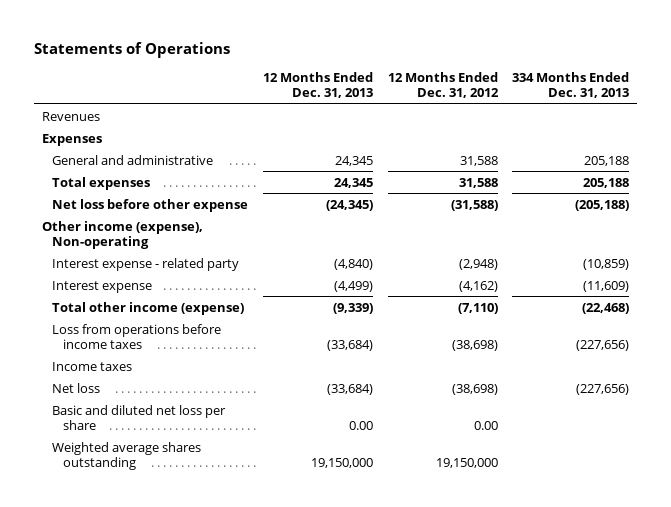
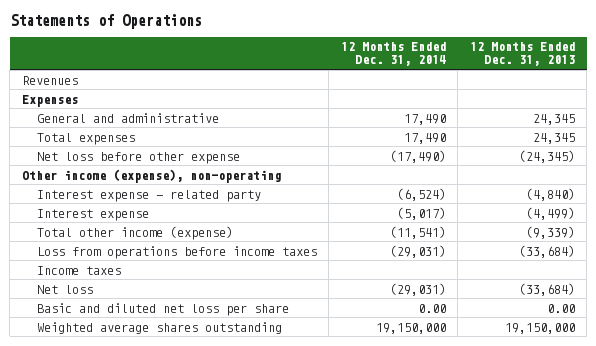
[387,71,499,99] 12 Months Ended Dec. 31, 2012 -> none
[512,71,630,99] 334 Months Ended Dec. 31, 2013 -> none
none -> [340,42,446,67] 12 Months Ended Dec. 31, 2014
[41,220,203,249] Other income (expense), Non-operating -> [21,168,281,183] Other income (expense), non-operating

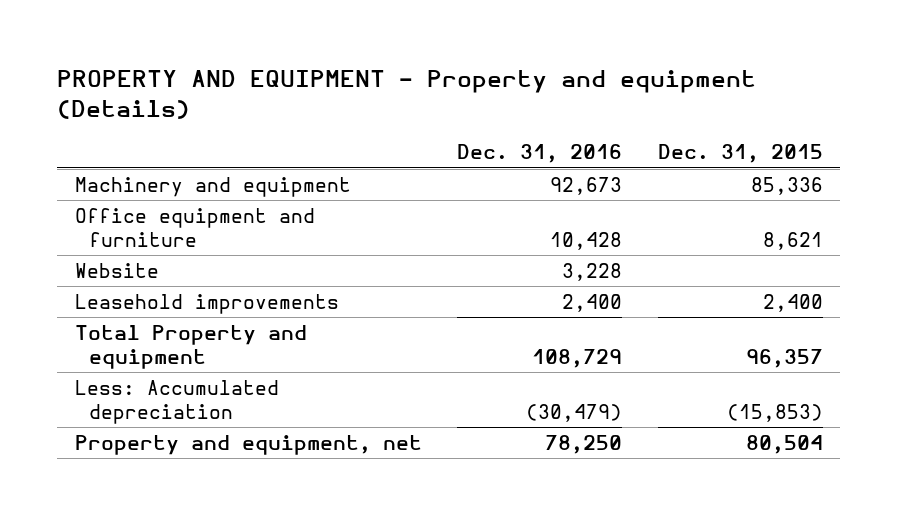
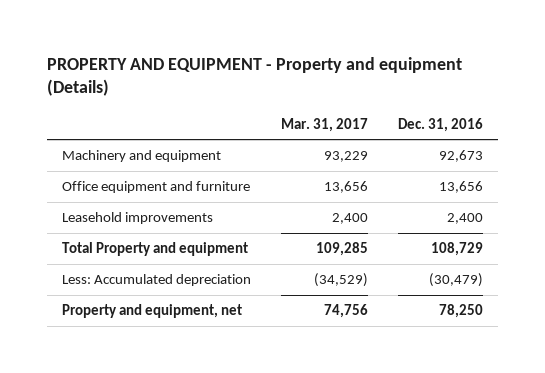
[657,144,823,164] Dec. 31, 2015 -> none
none -> [281,117,369,132] Mar. 31, 2017
[75,263,160,279] Website -> none
[550,231,623,250] 10,428 -> [439,181,484,194] 13,656

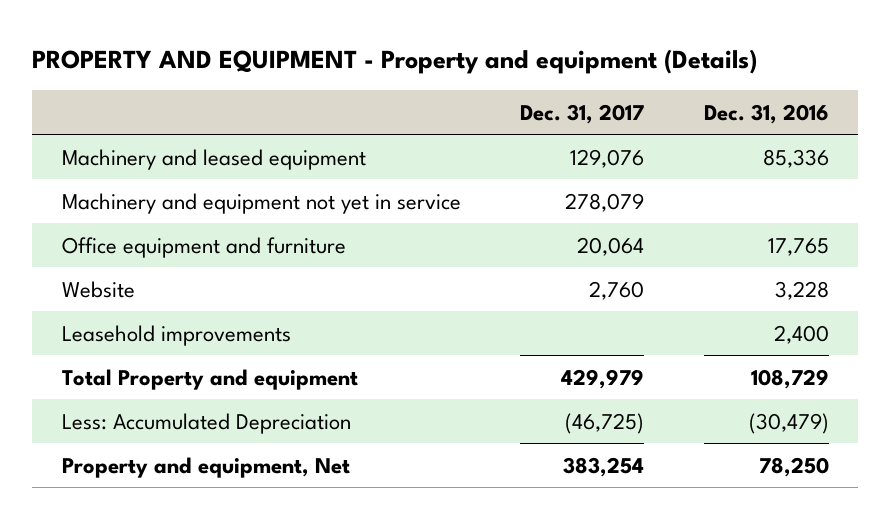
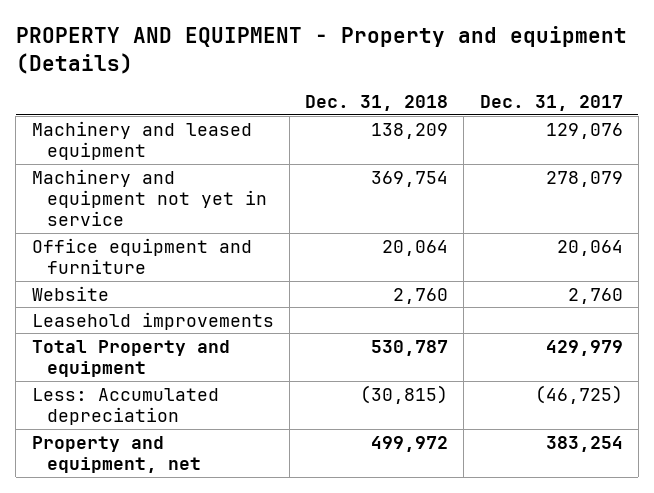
[703,103,829,124] Dec. 31, 2016 -> none
none -> [305,94,449,111] Dec. 31, 2018
[62,412,352,434] Less: Accumulated Depreciation -> [31,387,219,425] Less: Accumulated depreciation
[62,456,351,478] Property and equipment, Net -> [31,435,201,473] Property and equipment, net

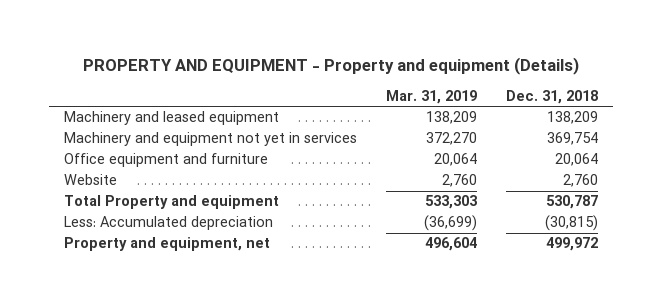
[479,94,623,111] Dec. 31, 2017 -> none
none -> [386,90,478,105] Mar. 31, 2019
[31,168,267,227] Machinery and equipment not yet in service -> [63,132,357,147] Machinery and equipment not yet in services
[31,311,274,330] Leasehold improvements -> none

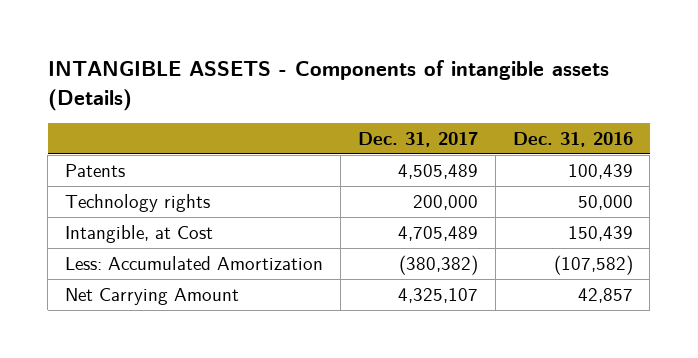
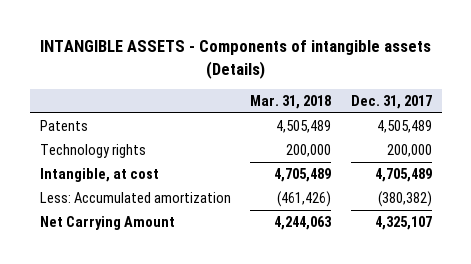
[512,131,633,147] Dec. 31, 2016 -> none
none -> [250,95,332,110] Mar. 31, 2018
[65,224,214,243] Intangible, at Cost -> [39,167,159,182] Intangible, at cost
[65,255,324,270] Less: Accumulated Amortization -> [39,191,231,203] Less: Accumulated amortization

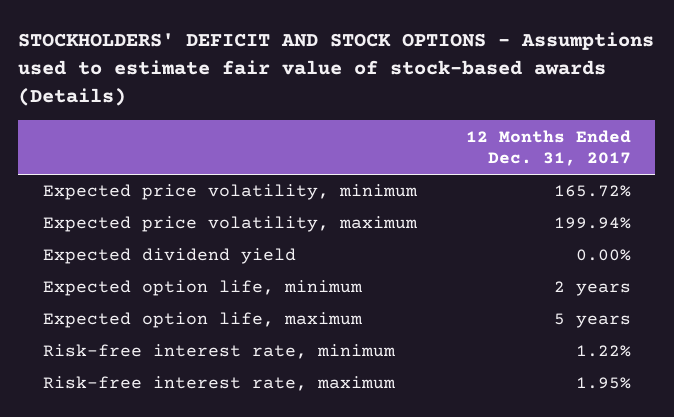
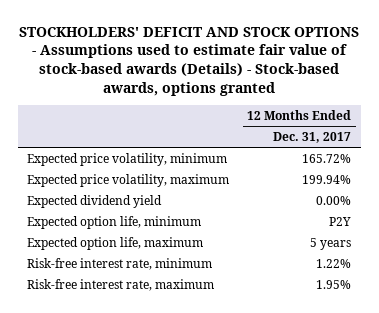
[18,32,655,107] STOCKHOLDERS' DEFICIT AND STOCK OPTIONS - Assumptions used to estimate fair value of stock-based awards (Details) -> [19,26,360,96] STOCKHOLDERS' DEFICIT AND STOCK OPTIONS - Assumptions used to estimate fair value of stock-based awards (Details) - Stock-based awards, options granted
[553,281,631,297] 2 years -> [329,216,352,226] P2Y

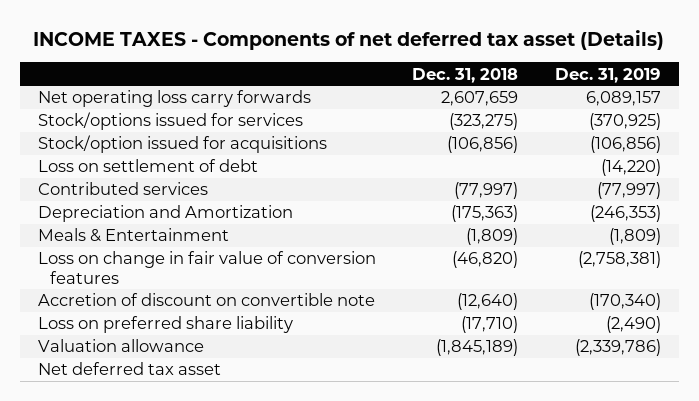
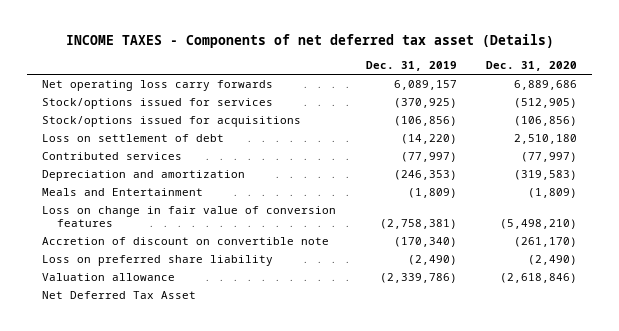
[412,67,519,83] Dec. 31, 2018 -> none
none -> [486,61,578,72] Dec. 31, 2020
[37,135,327,154] Stock/option issued for acquisitions -> [42,116,302,128] Stock/options issued for acquisitions
[37,205,293,223] Depreciation and Amortization -> [42,170,246,182] Depreciation and amortization
[37,228,229,243] Meals & Entertainment -> [42,188,204,197] Meals and Entertainment
[37,362,221,376] Net deferred tax asset -> [42,291,197,300] Net Deferred Tax Asset

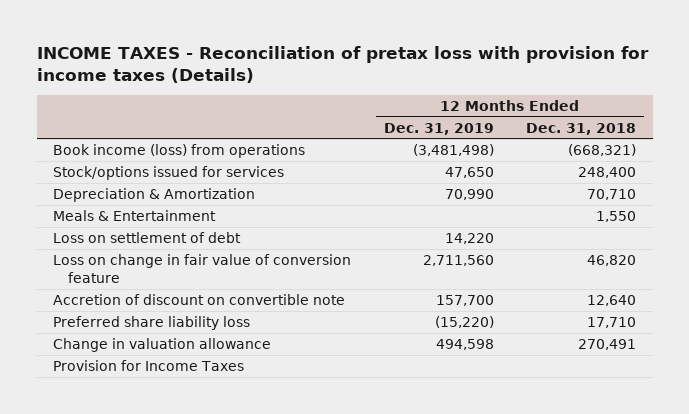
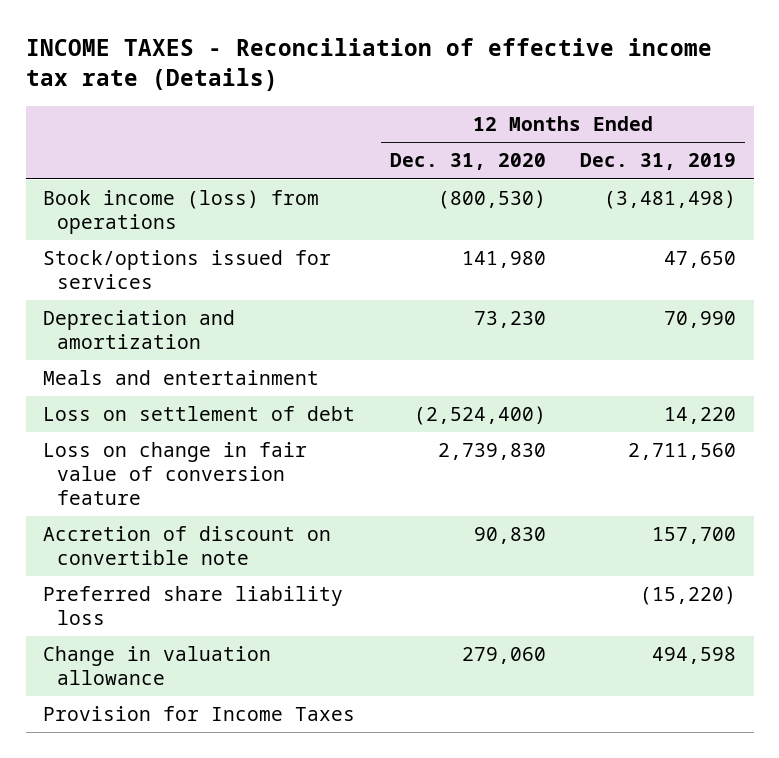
[36,45,649,83] INCOME TAXES - Reconciliation of pretax loss with provision for income taxes (Details) -> [25,38,712,92] INCOME TAXES - Reconciliation of effective income tax rate (Details)
[526,122,637,135] Dec. 31, 2018 -> none
none -> [389,153,546,171] Dec. 31, 2020
[53,187,256,202] Depreciation & Amortization -> [43,310,236,349] Depreciation and amortization
[53,209,217,221] Meals & Entertainment -> [43,370,320,386] Meals and entertainment

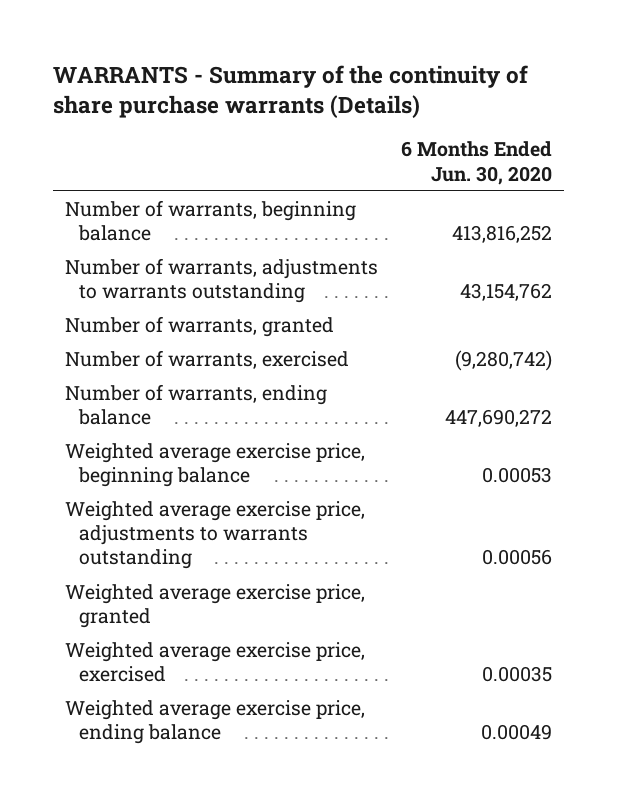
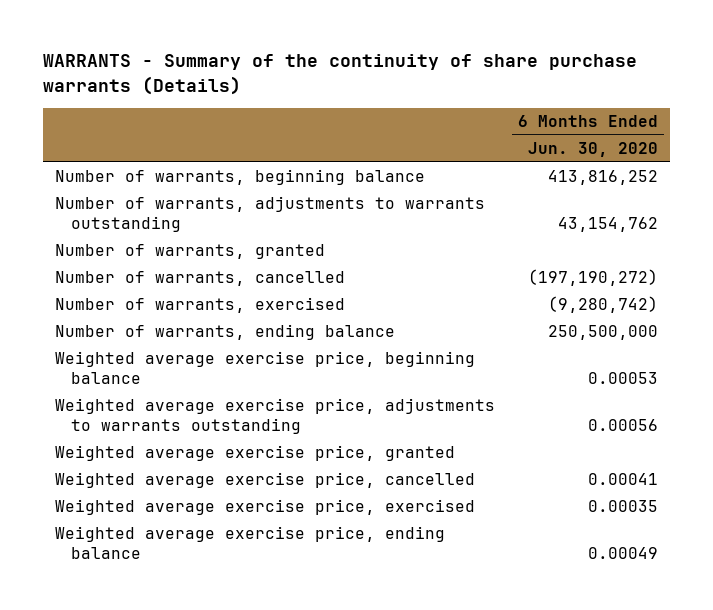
none -> [54,271,345,287] Number of warrants, cancelled
[445,409,553,428] 447,690,272 -> [548,325,659,341] 250,500,000
none -> [54,472,475,489] Weighted average exercise price, cancelled

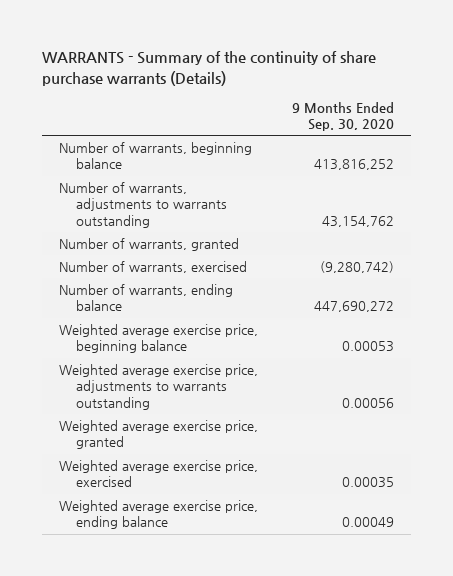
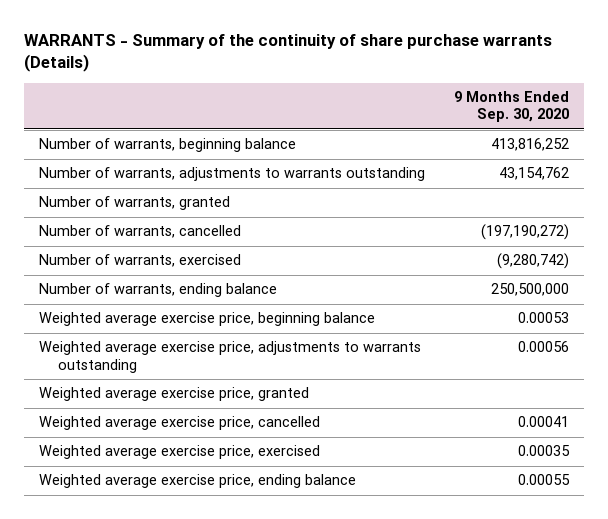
none -> [38,225,241,239] Number of warrants, cancelled
[313,301,394,313] 447,690,272 -> [491,283,570,297] 250,500,000
none -> [38,416,320,431] Weighted average exercise price, cancelled
[341,517,394,528] 0.00049 -> [518,474,571,486] 0.00055

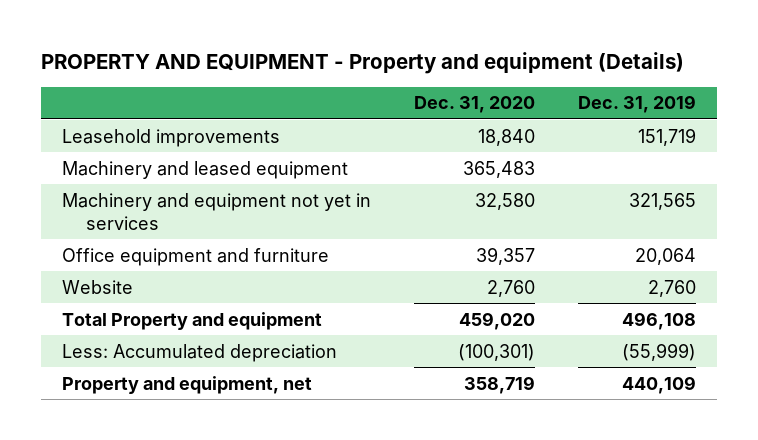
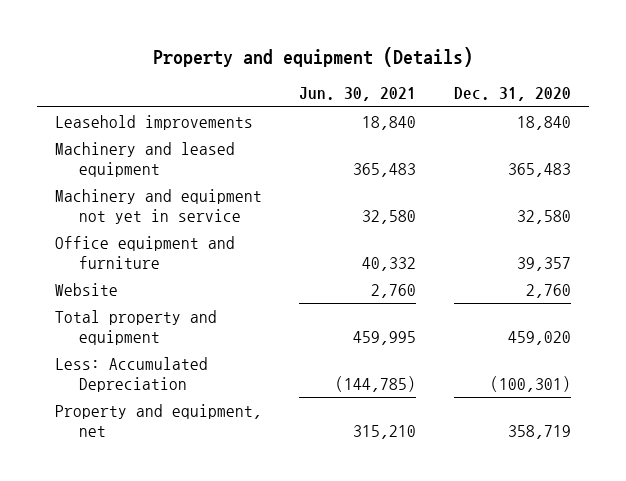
[41,51,685,74] PROPERTY AND EQUIPMENT - Property and equipment (Details) -> [152,46,473,67] Property and equipment (Details)
[577,95,696,114] Dec. 31, 2019 -> none
none -> [299,87,417,102] Jun. 30, 2021
[62,192,372,230] Machinery and equipment not yet in services -> [55,188,263,224] Machinery and equipment not yet in service
[62,311,323,330] Total Property and equipment -> [55,309,218,345] Total property and equipment
[62,343,338,362] Less: Accumulated depreciation -> [55,356,209,392] Less: Accumulated Depreciation

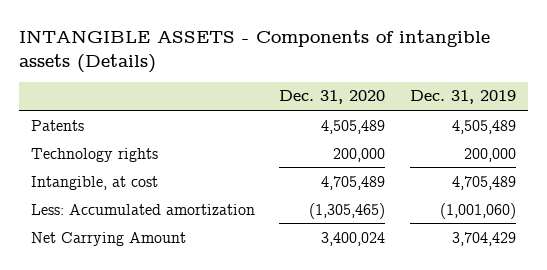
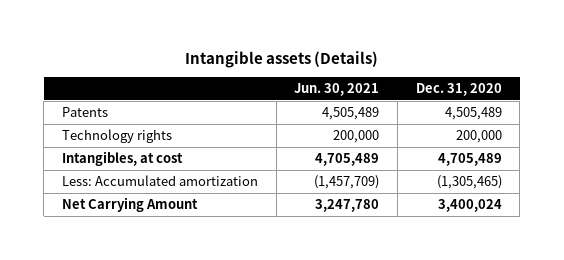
[18,29,490,73] INTANGIBLE ASSETS - Components of intangible assets (Details) -> [184,51,378,69] Intangible assets (Details)
[409,90,516,105] Dec. 31, 2019 -> none
none -> [294,83,380,97] Jun. 30, 2021
[30,175,158,190] Intangible, at cost -> [62,150,184,166] Intangibles, at cost

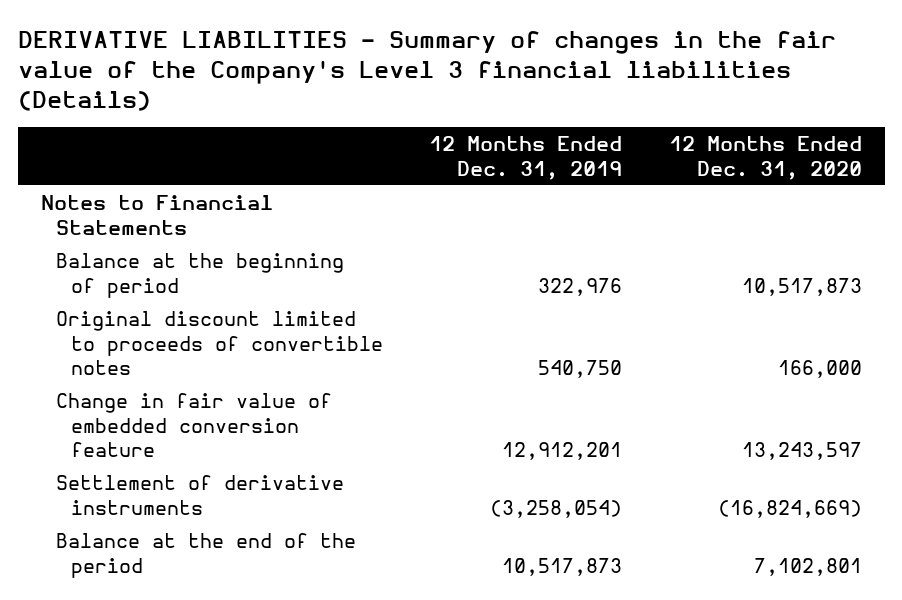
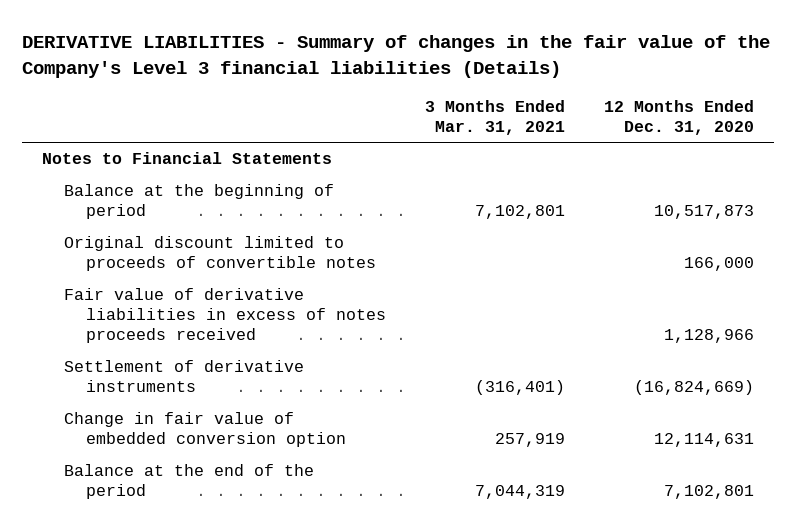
[429,136,623,180] 12 Months Ended Dec. 31, 2019 -> none
none -> [425,99,566,135] 3 Months Ended Mar. 31, 2021
[55,393,332,458] Change in fair value of embedded conversion feature -> none
none -> [63,288,387,344] Fair value of derivative liabilities in excess of notes proceeds received
none -> [63,412,347,448] Change in fair value of embedded conversion option

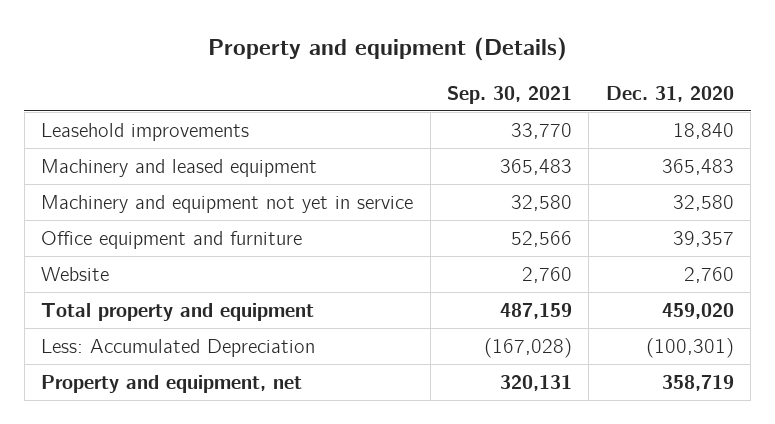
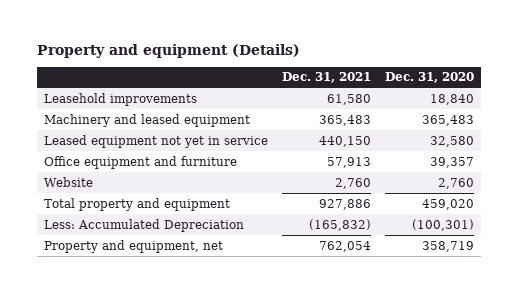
[447,85,573,104] Sep. 30, 2021 -> none
none -> [282,72,372,84] Dec. 31, 2021
[41,194,414,213] Machinery and equipment not yet in service -> [43,134,268,148] Leased equipment not yet in service

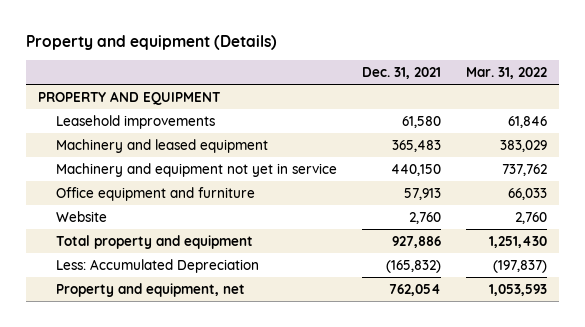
[385,72,475,84] Dec. 31, 2020 -> none
none -> [466,66,548,79] Mar. 31, 2022
none -> [38,90,222,105] PROPERTY AND EQUIPMENT
[43,134,268,148] Leased equipment not yet in service -> [56,162,338,177] Machinery and equipment not yet in service

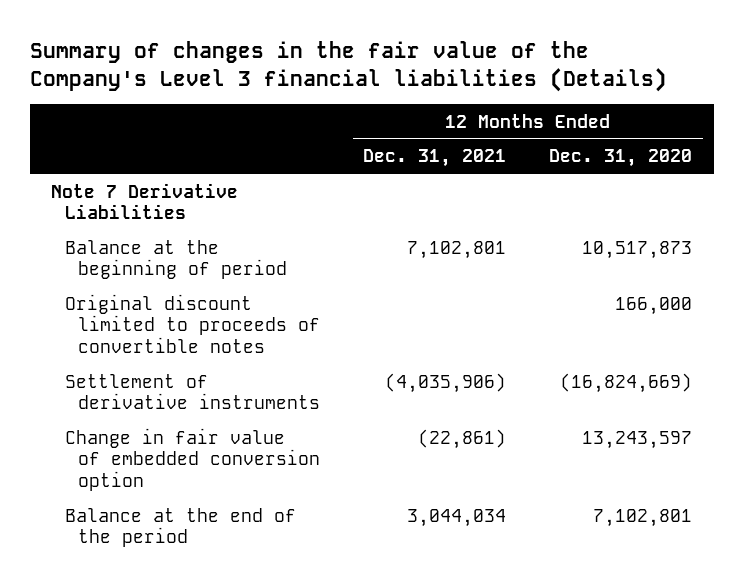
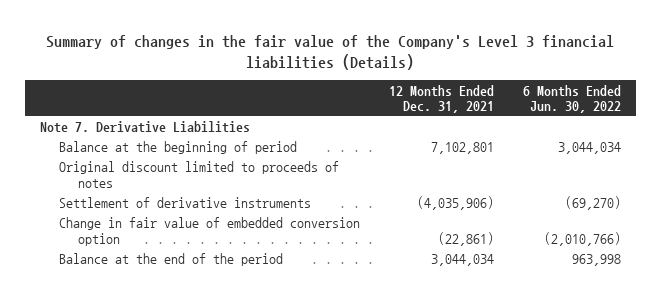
[549,149,693,168] Dec. 31, 2020 -> none
none -> [523,84,622,114] 6 Months Ended Jun. 30, 2022
[51,182,239,220] Note 7 Derivative Liabilities -> [39,121,250,134] Note 7. Derivative Liabilities
[64,293,321,354] Original discount limited to proceeds of convertible notes -> [58,161,339,189] Original discount limited to proceeds of notes

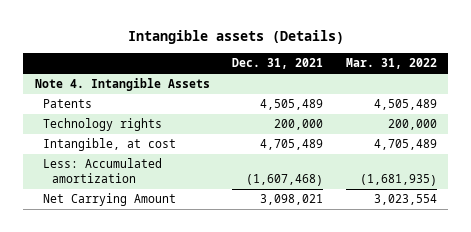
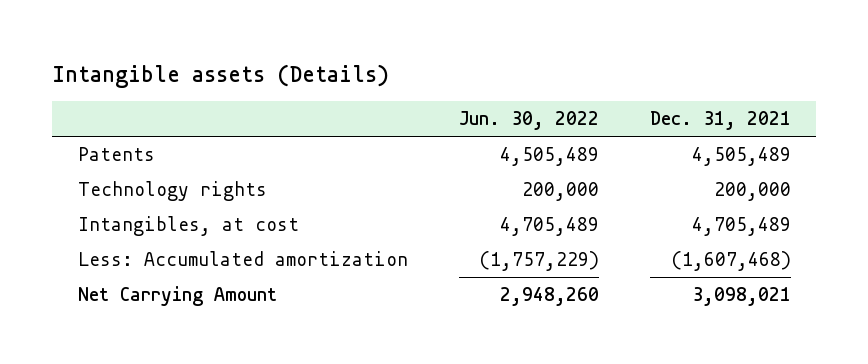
[345,58,437,70] Mar. 31, 2022 -> none
none -> [458,111,599,131] Jun. 30, 2022
[34,78,210,92] Note 4. Intangible Assets -> none
[43,138,177,152] Intangible, at cost -> [77,216,299,237] Intangibles, at cost

